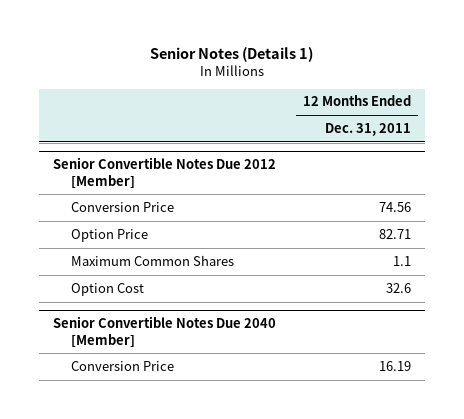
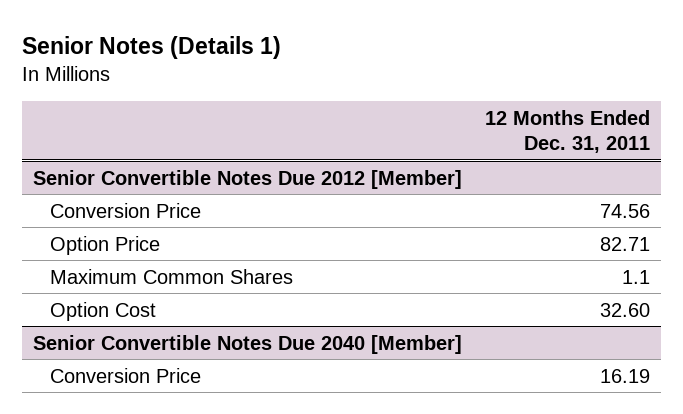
[386,282,412,293] 32.6 -> [599,302,650,317] 32.60

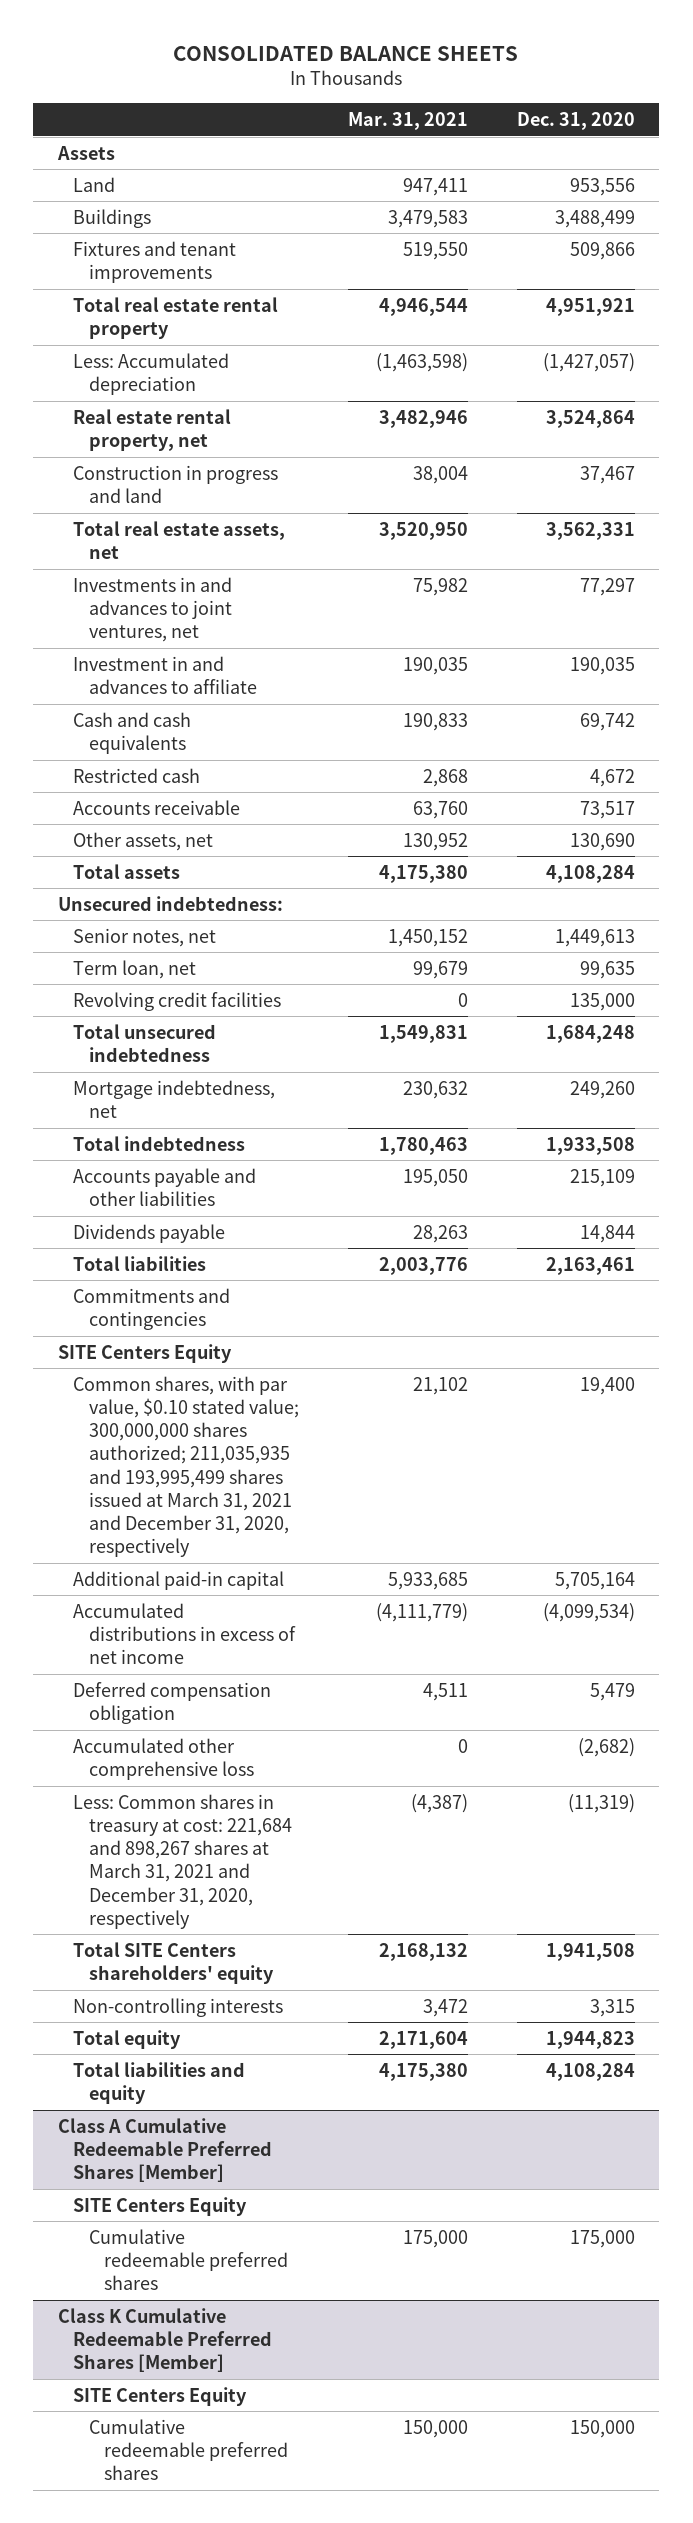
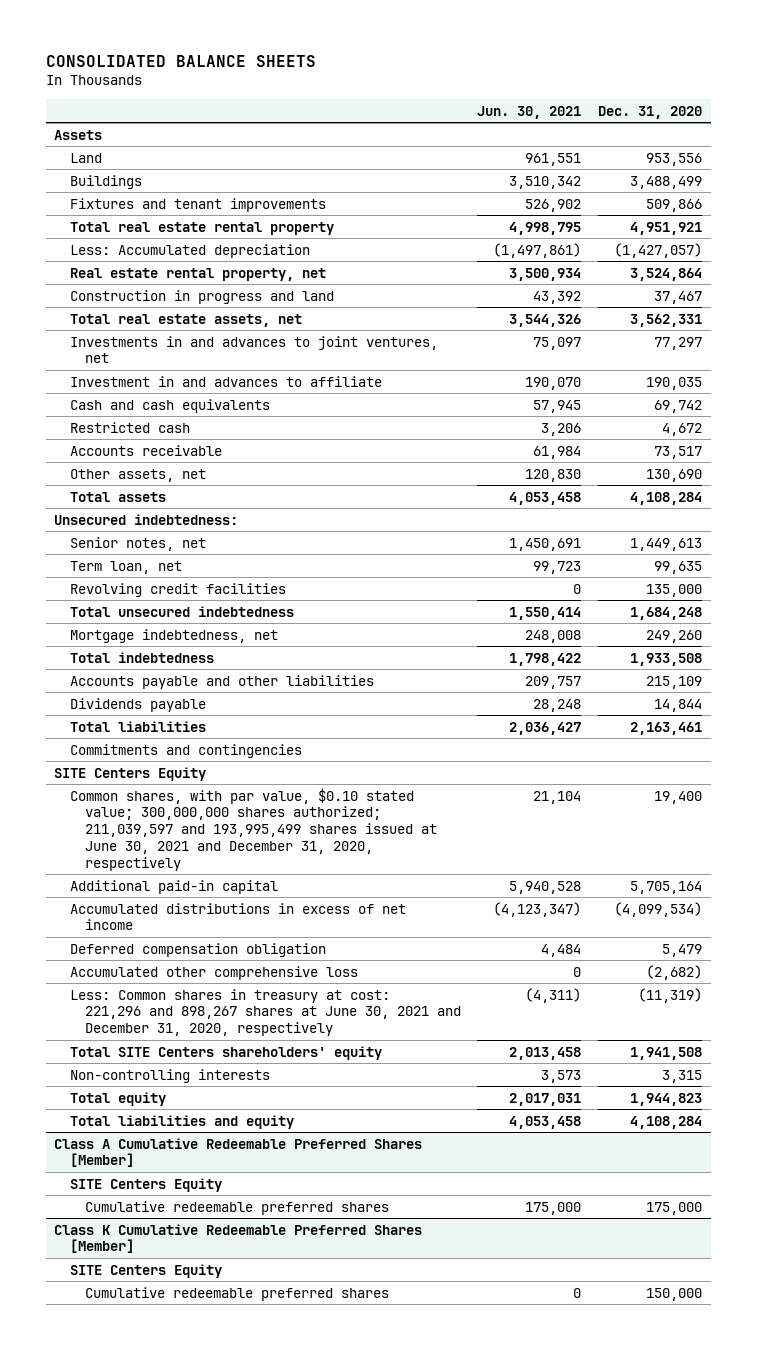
[347,112,468,131] Mar. 31, 2021 -> none
none -> [477,105,582,119] Jun. 30, 2021
[73,1375,299,1558] Common shares, with par value, $0.10 stated value; 300,000,000 shares authorized; 211,035,935 and 193,995,499 shares issued at March 31, 2021 and December 31, 2020, respectively -> [69,787,437,871] Common shares, with par value, $0.10 stated value; 300,000,000 shares authorized; 211,039,597 and 193,995,499 shares issued at June 30, 2021 and December 31, 2020, respectively
[73,1793,292,1929] Less: Common shares in treasury at cost: 221,684 and 898,267 shares at March 31, 2021 and December 31, 2020, respectively -> [69,988,461,1037] Less: Common shares in treasury at cost: 221,296 and 898,267 shares at June 30, 2021 and December 31, 2020, respectively

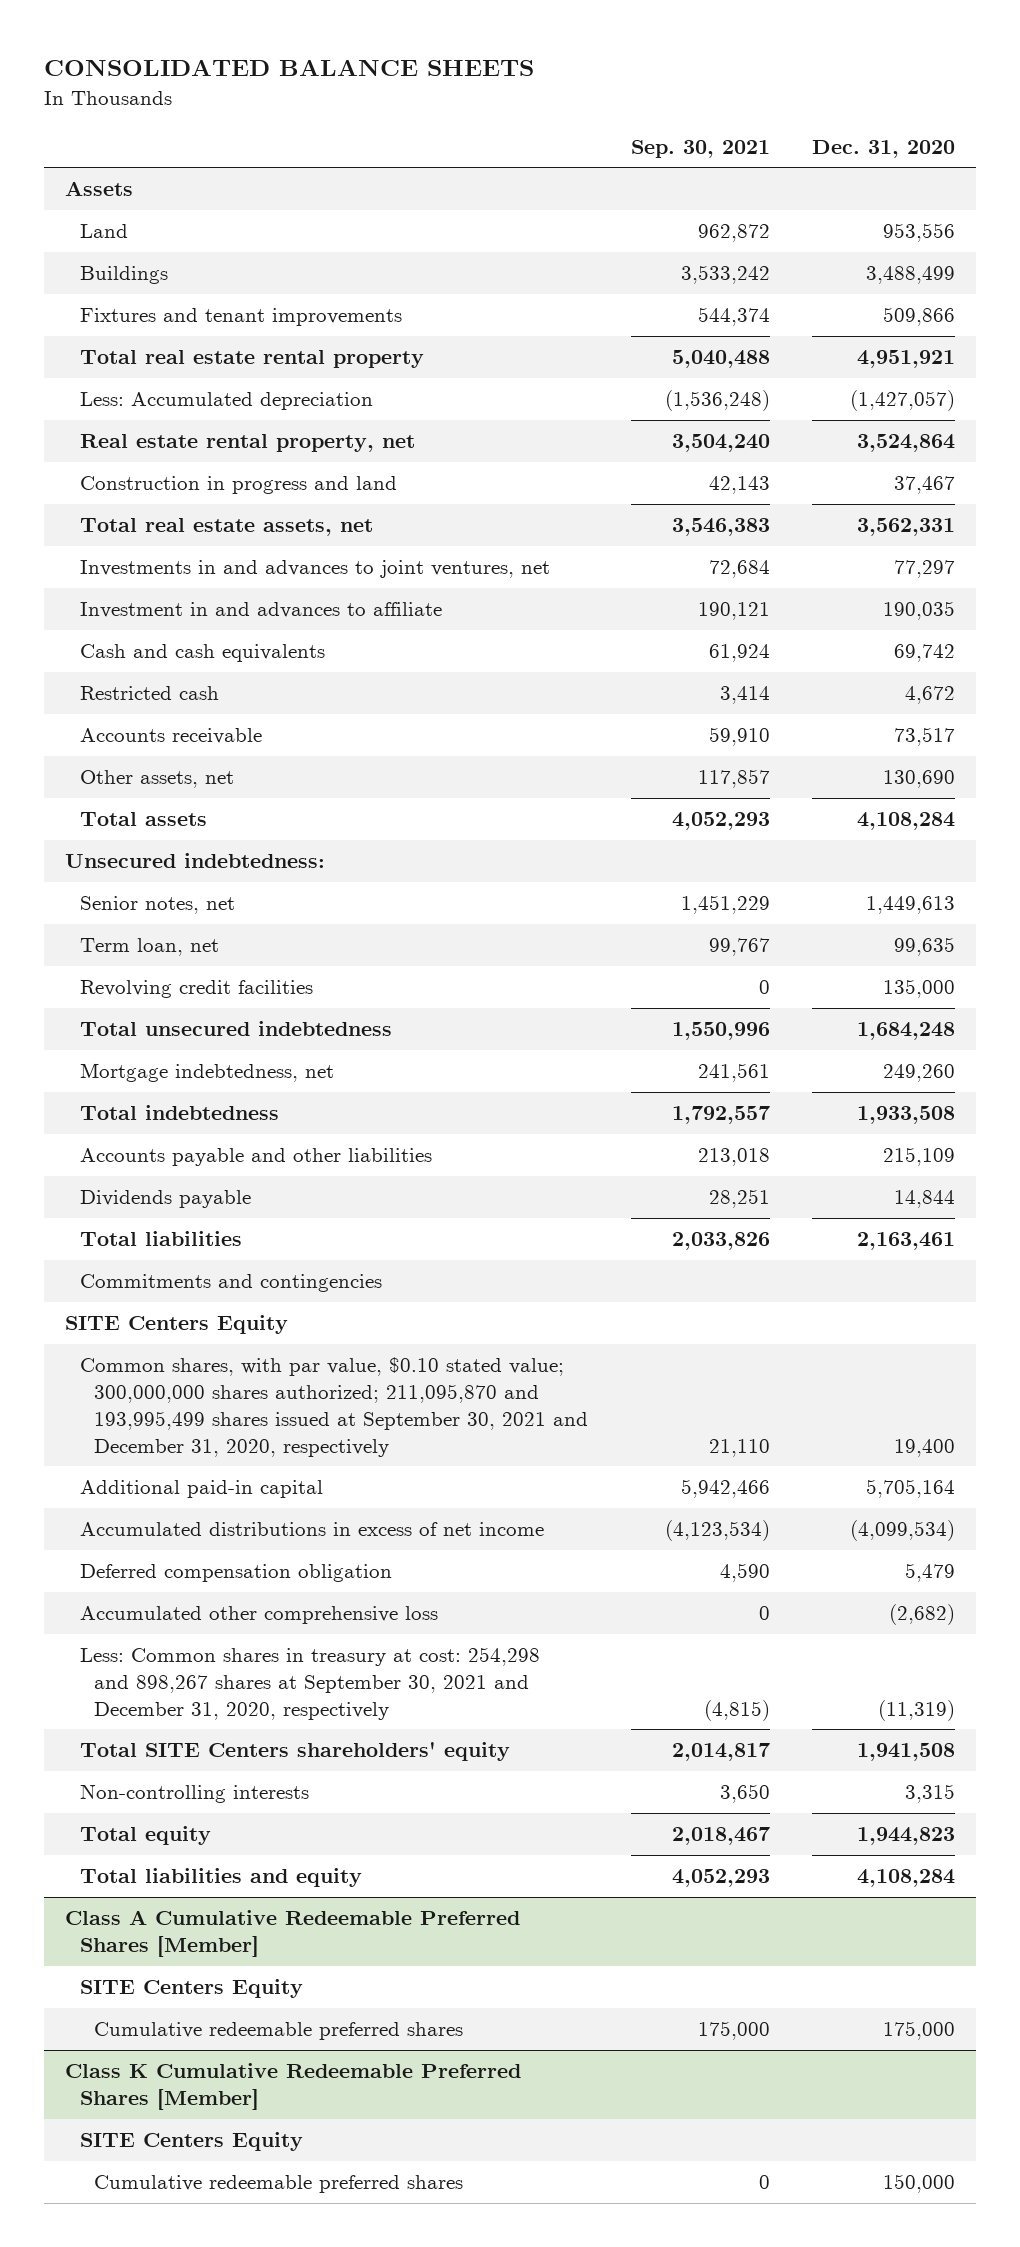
[477,105,582,119] Jun. 30, 2021 -> none
none -> [630,139,770,158] Sep. 30, 2021
[69,787,437,871] Common shares, with par value, $0.10 stated value; 300,000,000 shares authorized; 211,039,597 and 193,995,499 shares issued at June 30, 2021 and December 31, 2020, respectively -> [79,1357,589,1457] Common shares, with par value, $0.10 stated value; 300,000,000 shares authorized; 211,095,870 and 193,995,499 shares issued at September 30, 2021 and December 31, 2020, respectively
[69,988,461,1037] Less: Common shares in treasury at cost: 221,296 and 898,267 shares at June 30, 2021 and December 31, 2020, respectively -> [79,1647,540,1720] Less: Common shares in treasury at cost: 254,298 and 898,267 shares at September 30, 2021 and December 31, 2020, respectively

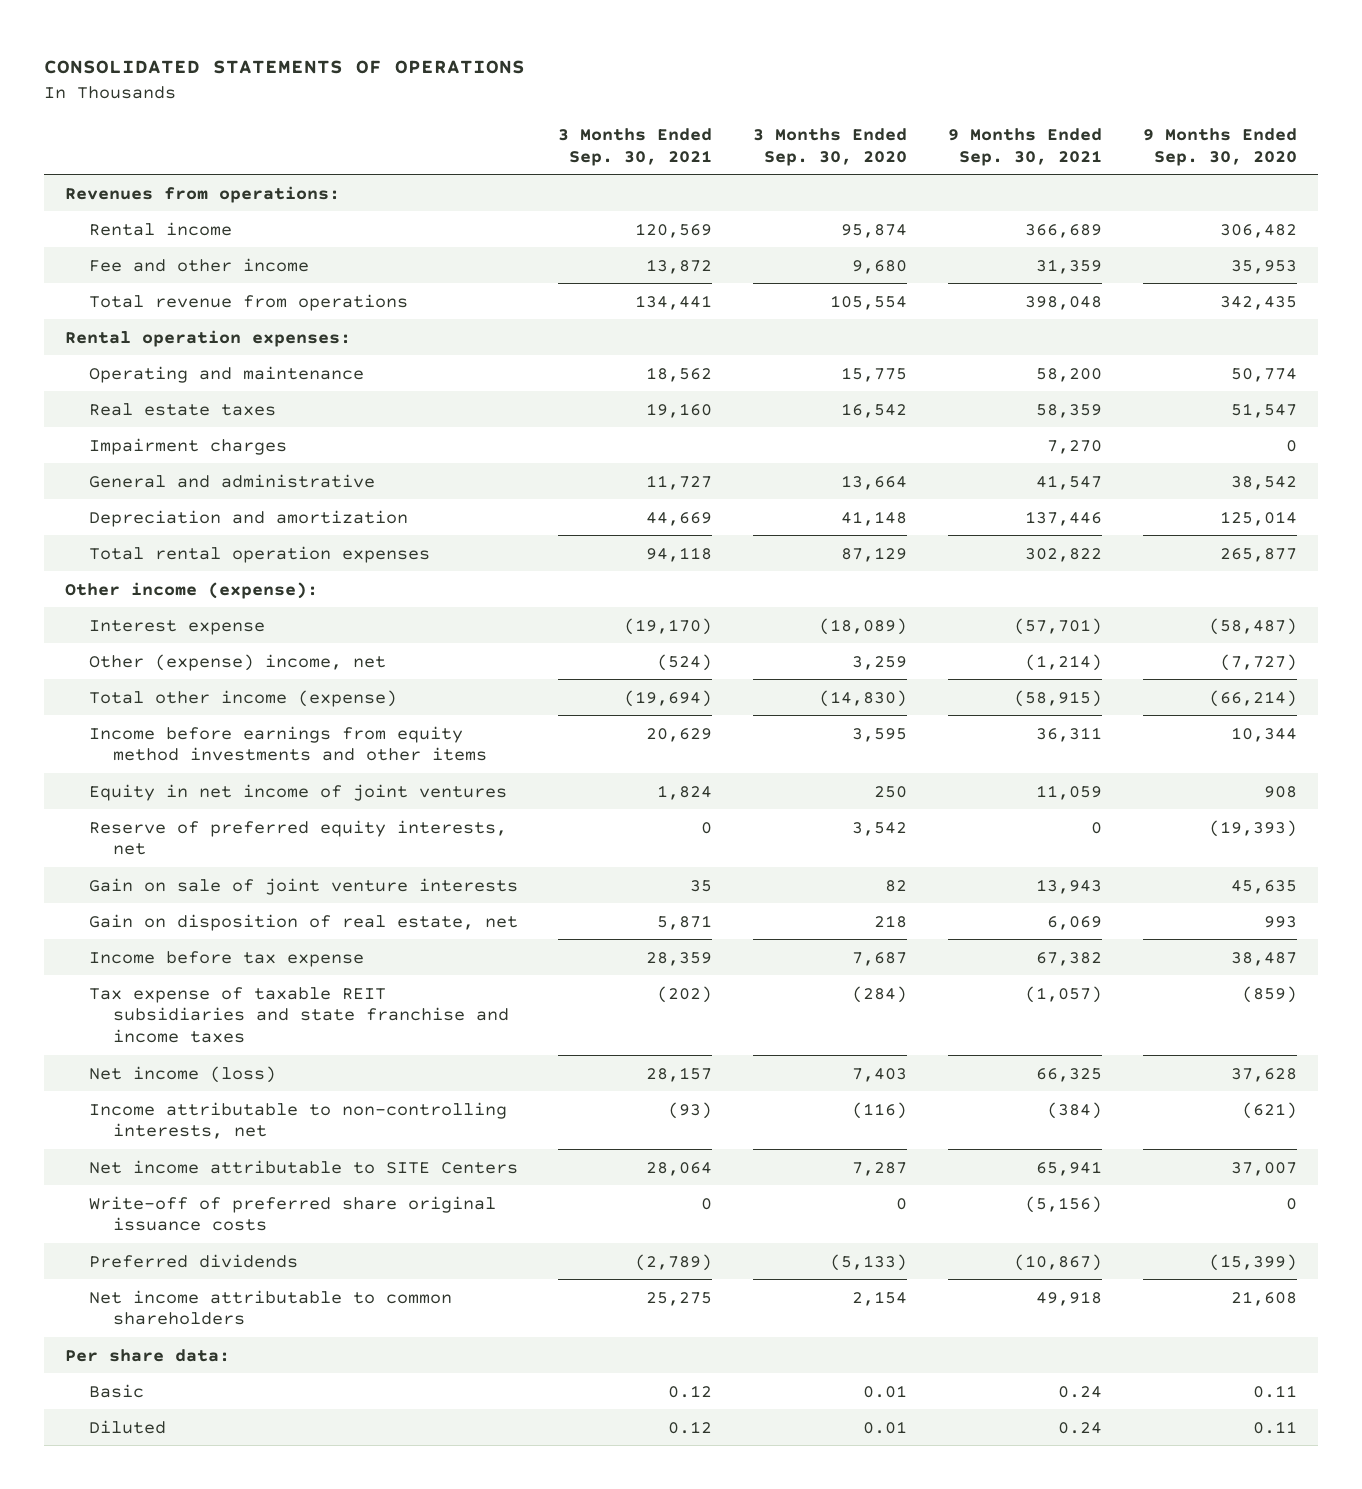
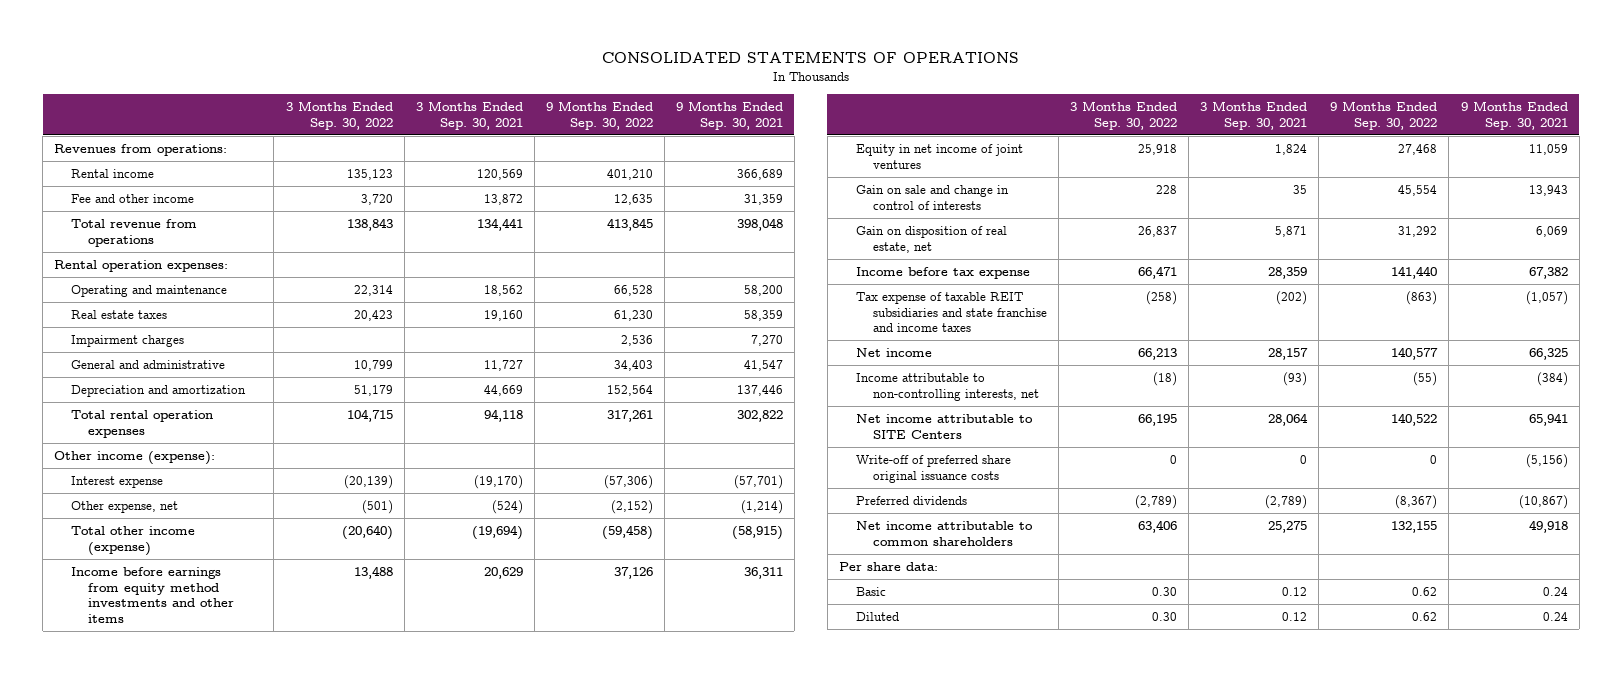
[753,127,908,166] 3 Months Ended Sep. 30, 2020 -> none
[1143,127,1298,166] 9 Months Ended Sep. 30, 2020 -> none
none -> [285,101,393,130] 3 Months Ended Sep. 30, 2022
none -> [545,101,653,130] 9 Months Ended Sep. 30, 2022
[88,653,386,671] Other (expense) income, net -> [71,501,179,514] Other expense, net
[88,819,507,856] Reserve of preferred equity interests, net -> none
[88,877,518,895] Gain on sale of joint venture interests -> [856,185,1010,210] Gain on sale and change in control of interests
[88,1065,276,1083] Net income (loss) -> [856,348,933,358] Net income

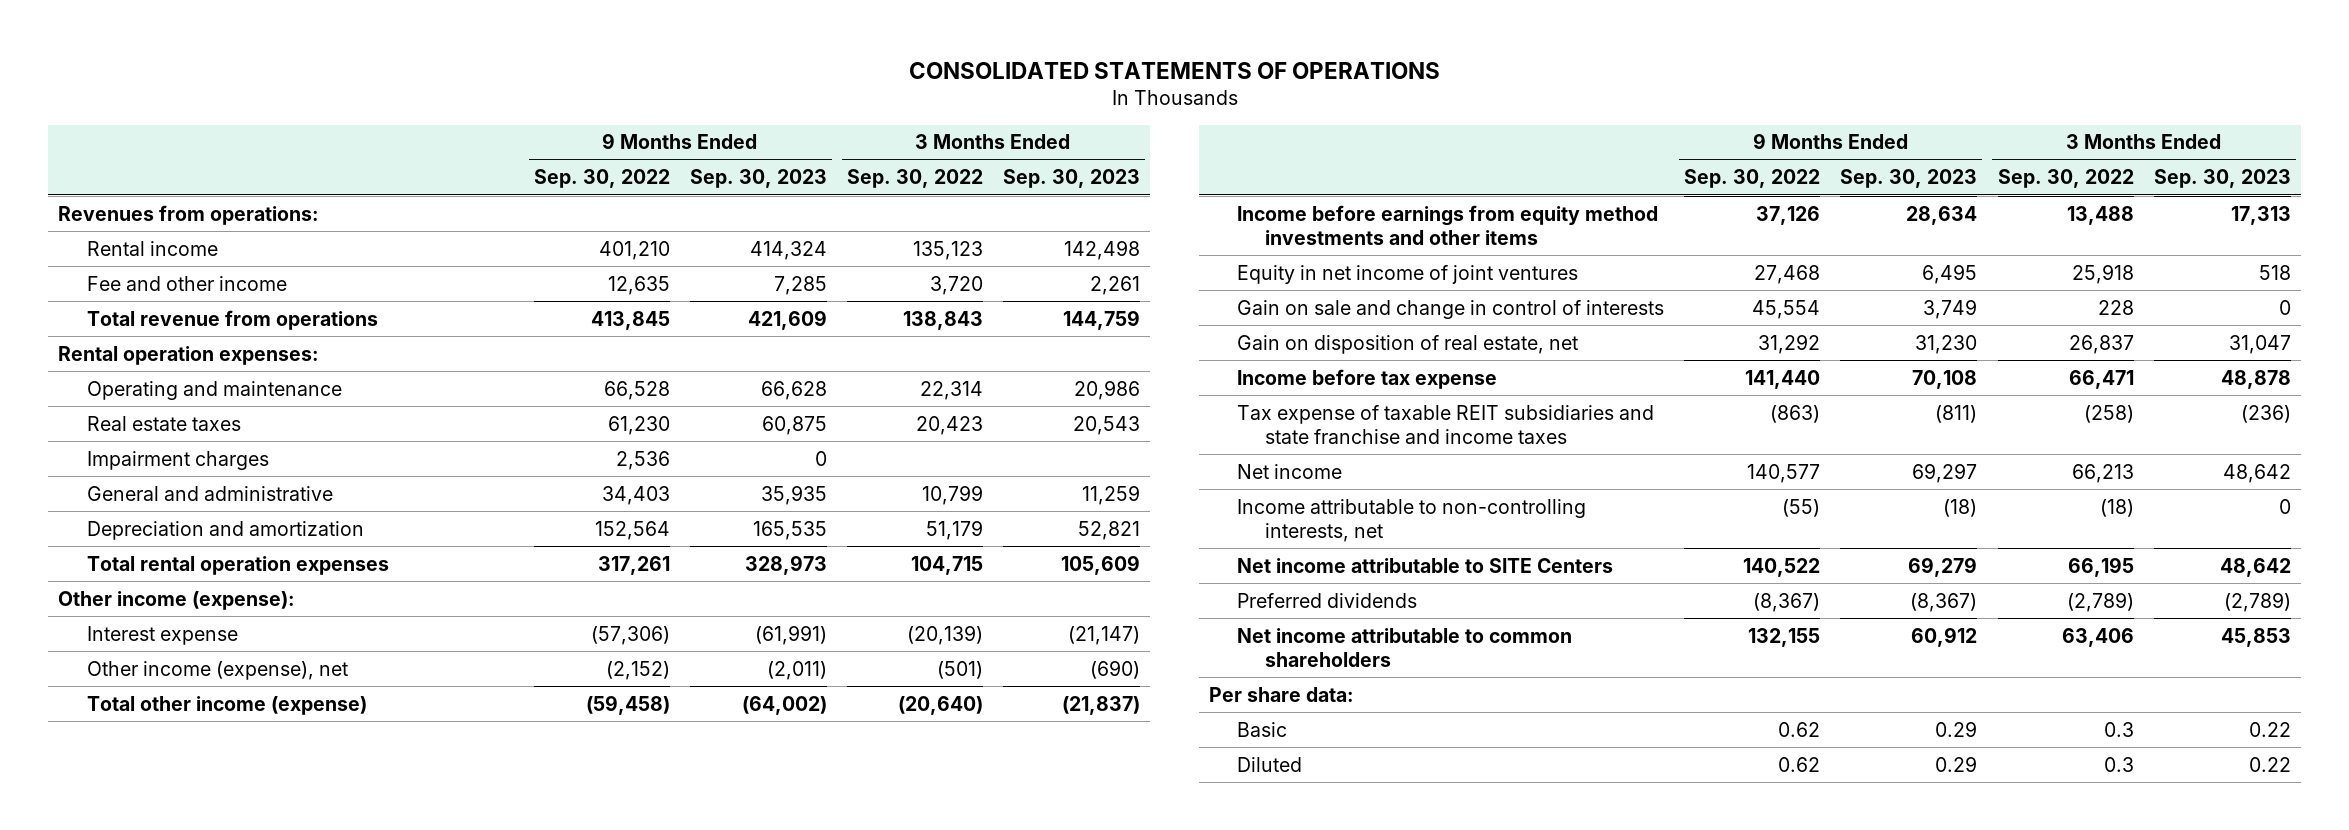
[415,101,523,130] 3 Months Ended Sep. 30, 2021 -> none
[675,101,783,130] 9 Months Ended Sep. 30, 2021 -> none
none -> [689,169,827,189] Sep. 30, 2023
none -> [1003,169,1141,189] Sep. 30, 2023
[71,501,179,514] Other expense, net -> [86,660,348,680] Other income (expense), net
[856,455,1012,483] Write-off of preferred share original issuance costs -> none
[1152,587,1178,597] 0.30 -> [2103,721,2134,737] 0.3
[1152,612,1178,622] 0.30 -> [2103,756,2134,772] 0.3

